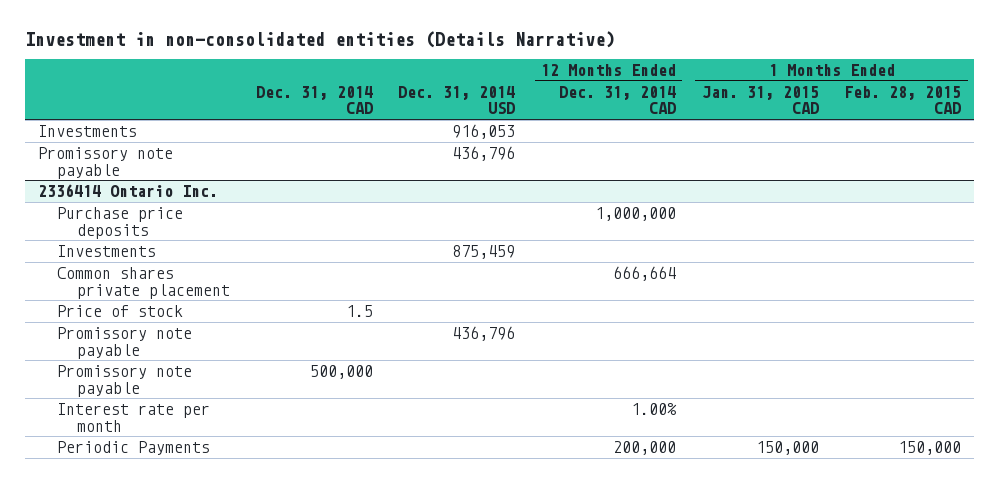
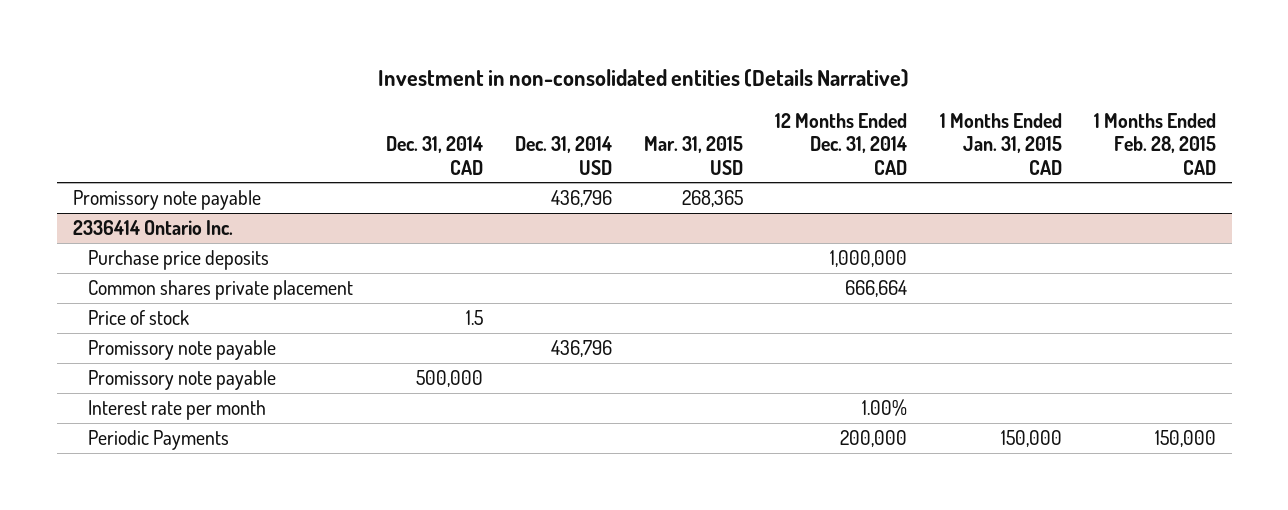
none -> [644,136,744,175] Mar. 31, 2015 USD
[38,124,138,137] Investments -> none
[57,244,157,257] Investments -> none

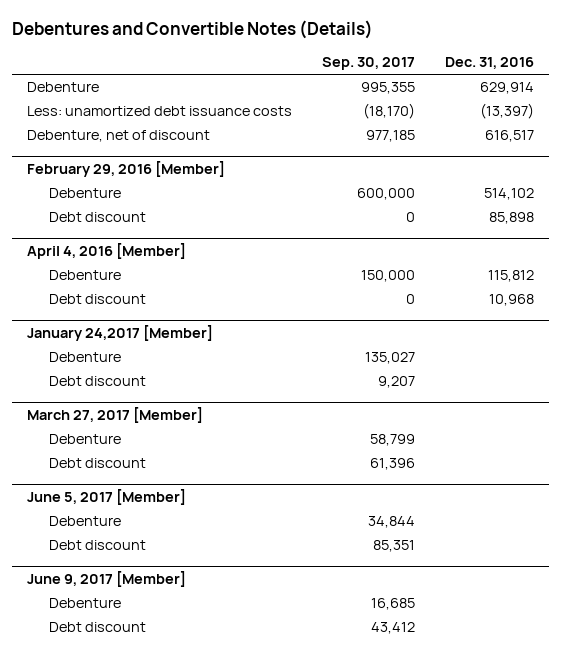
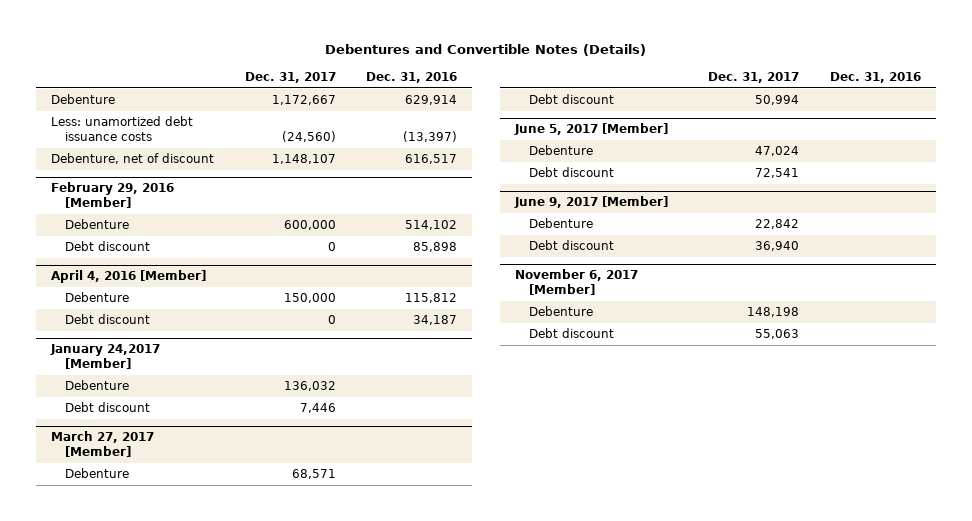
[322,57,416,71] Sep. 30, 2017 -> none
none -> [244,71,336,83] Dec. 31, 2017
[489,294,535,307] 10,968 -> [412,315,457,326] 34,187
none -> [515,269,639,295] November 6, 2017 [Member]
none -> [529,306,594,317] Debenture
none -> [529,328,615,339] Debt discount

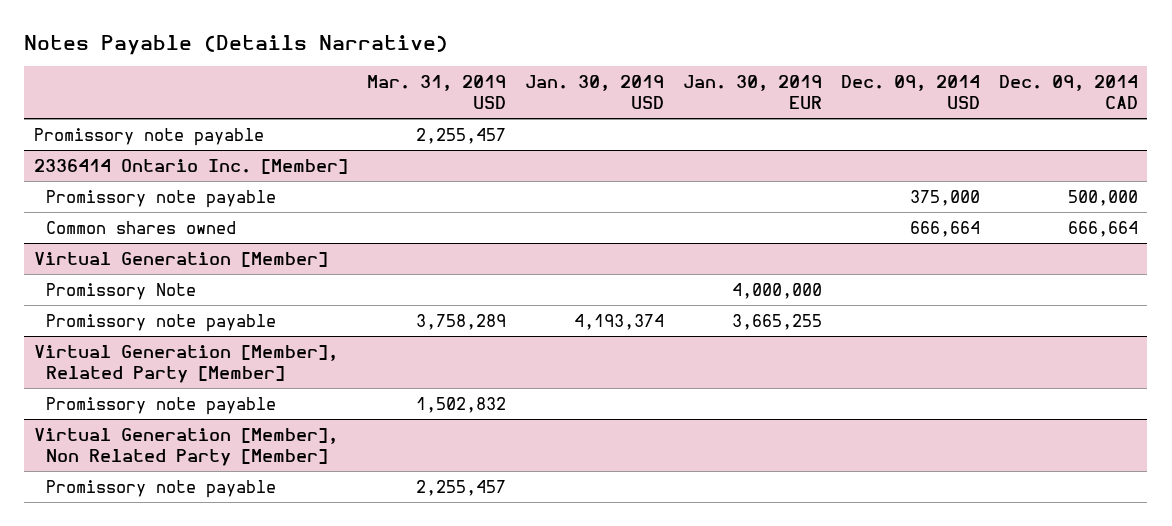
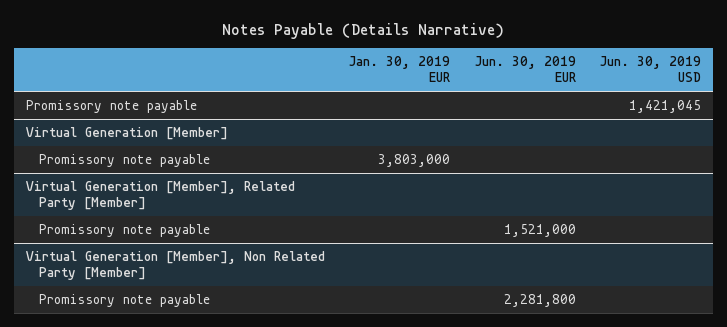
[366,75,506,110] Mar. 31, 2019 USD -> none
[524,75,664,110] Jan. 30, 2019 USD -> none
[840,75,980,110] Dec. 09, 2014 USD -> none
[998,75,1138,110] Dec. 09, 2014 CAD -> none
none -> [474,56,576,83] Jun. 30, 2019 EUR
none -> [599,56,701,83] Jun. 30, 2019 USD
[33,158,348,174] 2336414 Ontario Inc. [Member] -> none
[45,189,276,208] Promissory note payable -> none
[45,220,236,234] Common shares owned -> none
[45,282,196,300] Promissory Note -> none
[731,313,822,330] 3,665,255 -> [378,153,451,167] 3,803,000

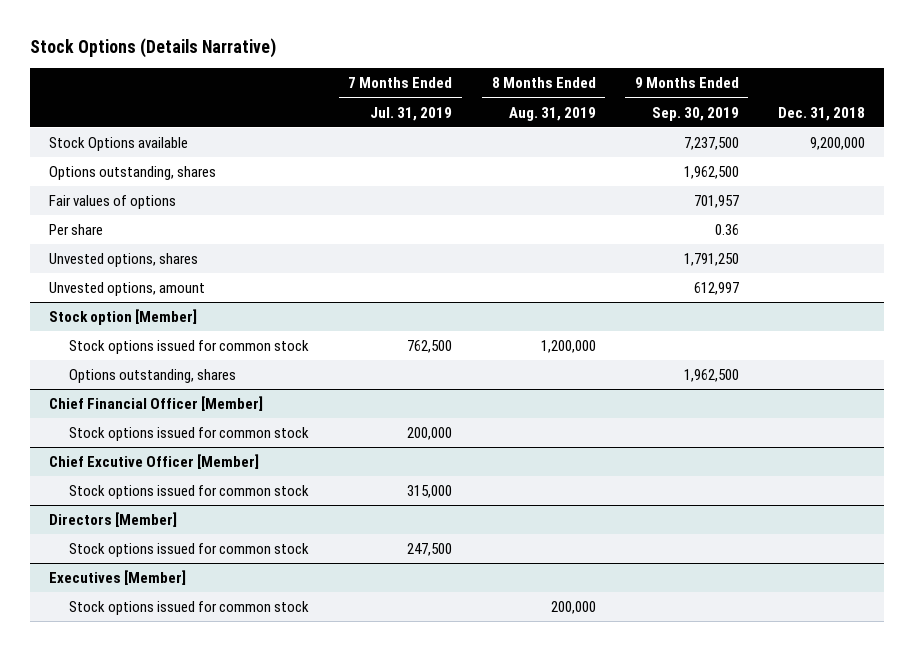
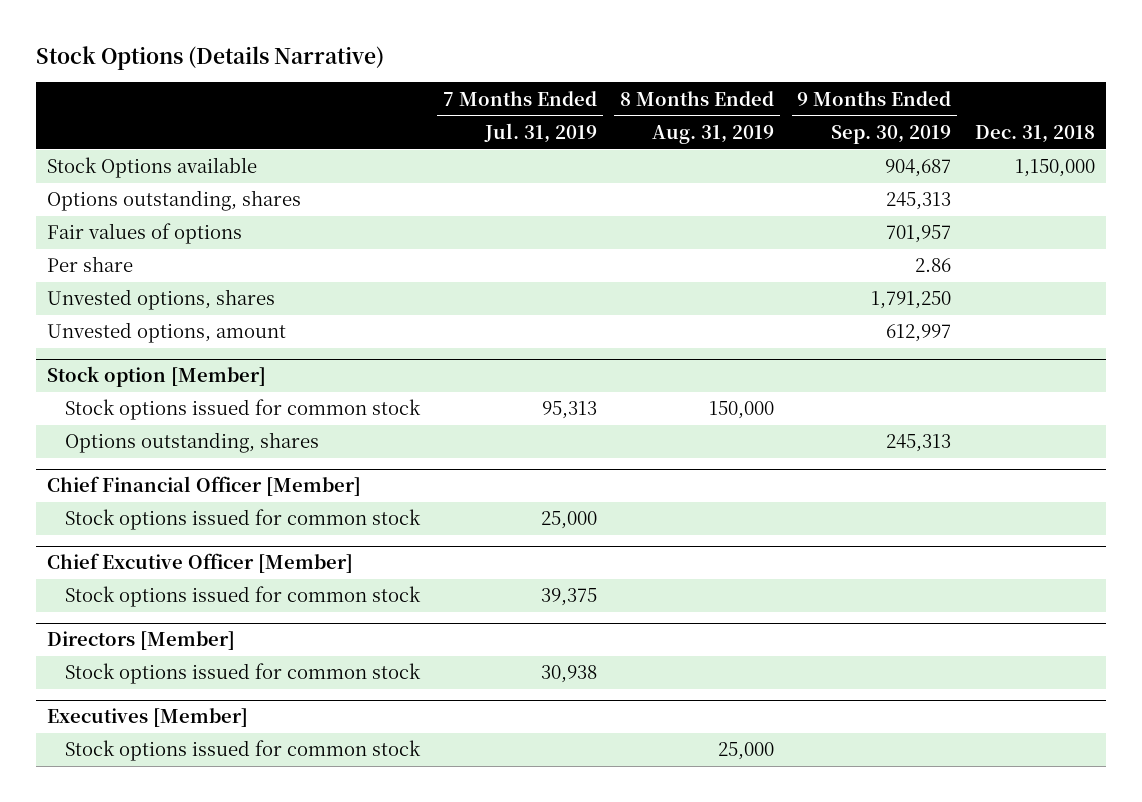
[683,136,739,150] 7,237,500 -> [885,159,952,178] 904,687
[809,136,865,150] 9,200,000 -> [1014,159,1095,178] 1,150,000
[683,165,739,179] 1,962,500 -> [886,192,952,211] 245,313
[714,223,739,235] 0.36 -> [915,258,952,273] 2.86
[407,339,453,353] 762,500 -> [542,401,598,420] 95,313
[540,339,596,353] 1,200,000 -> [709,401,775,420] 150,000
[683,368,739,382] 1,962,500 -> [886,434,952,453] 245,313
[407,426,453,440] 200,000 -> [541,511,598,530] 25,000
[407,484,453,498] 315,000 -> [541,588,598,607] 39,375
[407,542,453,556] 247,500 -> [541,665,598,684] 30,938
[550,600,596,614] 200,000 -> [718,742,775,761] 25,000

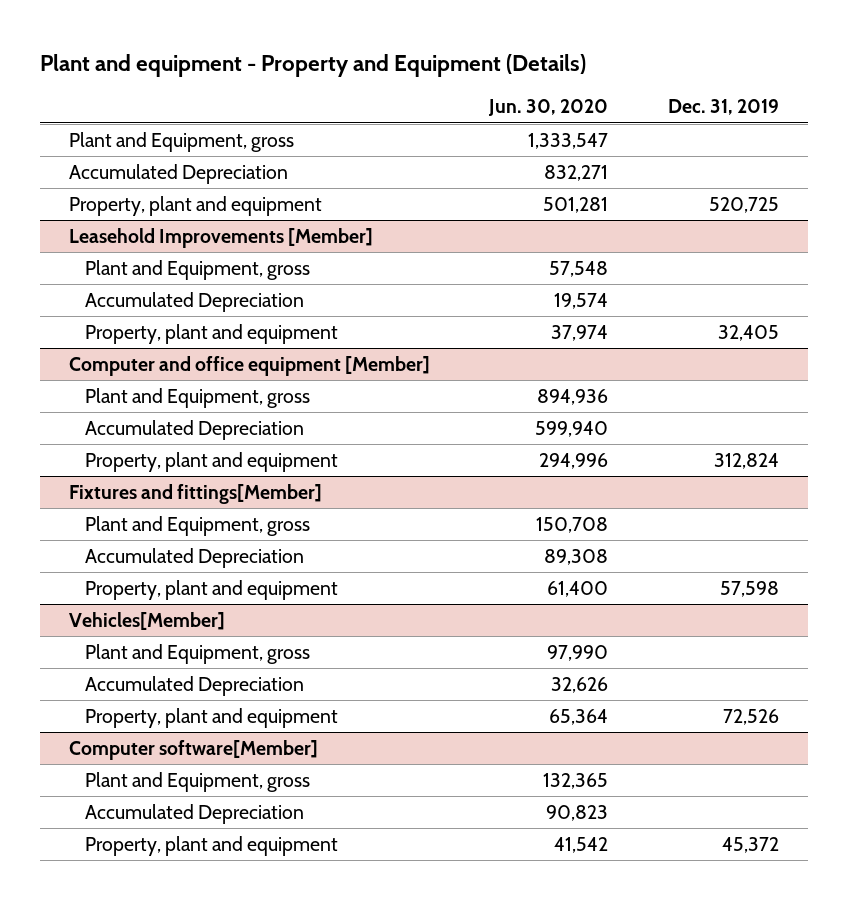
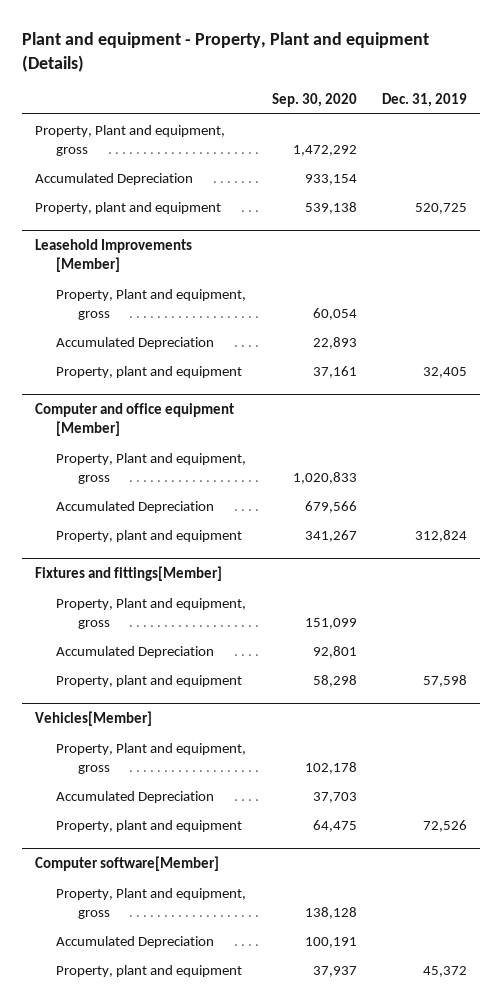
[39,53,586,77] Plant and equipment - Property and Equipment (Details) -> [21,32,429,73] Plant and equipment - Property, Plant and equipment (Details)
[488,99,609,117] Jun. 30, 2020 -> none
none -> [271,92,357,107] Sep. 30, 2020
[69,132,295,153] Plant and Equipment, gross -> [34,124,225,156] Property, Plant and equipment, gross
[84,260,310,281] Plant and Equipment, gross -> [56,288,247,320] Property, Plant and equipment, gross
[84,388,310,409] Plant and Equipment, gross -> [56,452,247,484] Property, Plant and equipment, gross
[84,516,310,537] Plant and Equipment, gross -> [56,597,247,629] Property, Plant and equipment, gross
[84,644,310,665] Plant and Equipment, gross -> [56,742,247,774] Property, Plant and equipment, gross
[84,772,310,793] Plant and Equipment, gross -> [56,887,247,919] Property, Plant and equipment, gross

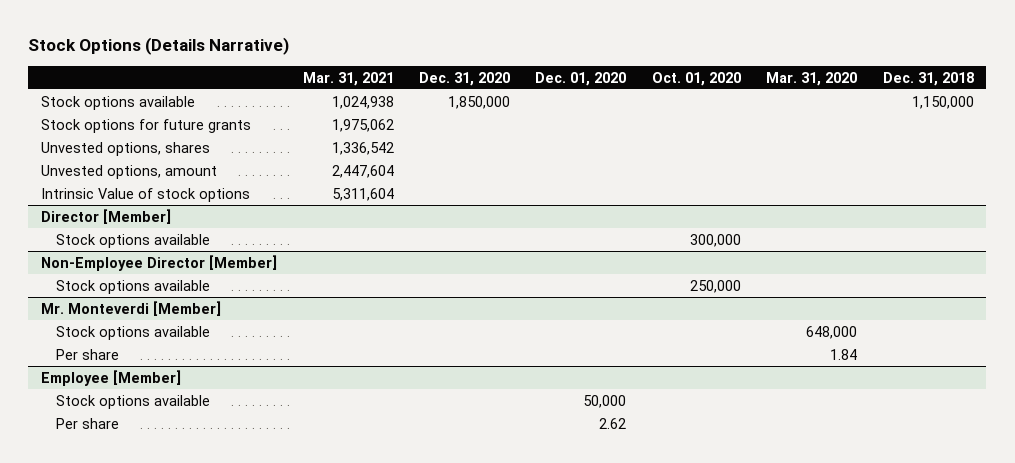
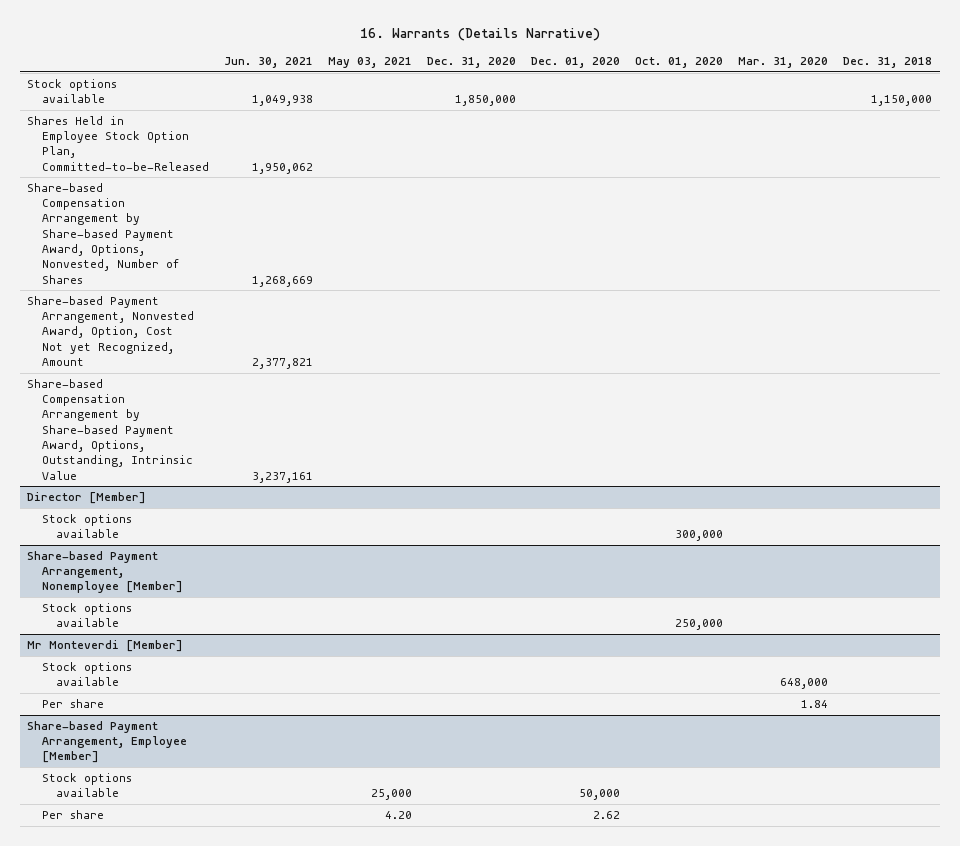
[28,37,290,56] Stock Options (Details Narrative) -> [359,28,600,42] 16. Warrants (Details Narrative)
[302,71,394,86] Mar. 31, 2021 -> none
none -> [223,57,313,69] Jun. 30, 2021
none -> [327,57,412,69] May 03, 2021
[41,118,252,133] Stock options for future grants -> [27,115,209,171] Shares Held in Employee Stock Option Plan, Committed-to-be-Released
[41,141,211,156] Unvested options, shares -> [27,182,179,284] Share-based Compensation Arrangement by Share-based Payment Award, Options, Nonvested, Number of Shares
[41,164,218,179] Unvested options, amount -> [27,295,194,366] Share-based Payment Arrangement, Nonvested Award, Option, Cost Not yet Recognized, Amount
[41,187,251,202] Intrinsic Value of stock options -> [27,378,193,480] Share-based Compensation Arrangement by Share-based Payment Award, Options, Outstanding, Intrinsic Value
[41,254,278,271] Non-Employee Director [Member] -> [27,550,183,594] Share-based Payment Arrangement, Nonemployee [Member]
[41,300,222,316] Mr. Monteverdi [Member] -> [27,639,184,652] Mr Monteverdi [Member]
[41,369,182,386] Employee [Member] -> [27,720,187,764] Share-based Payment Arrangement, Employee [Member]

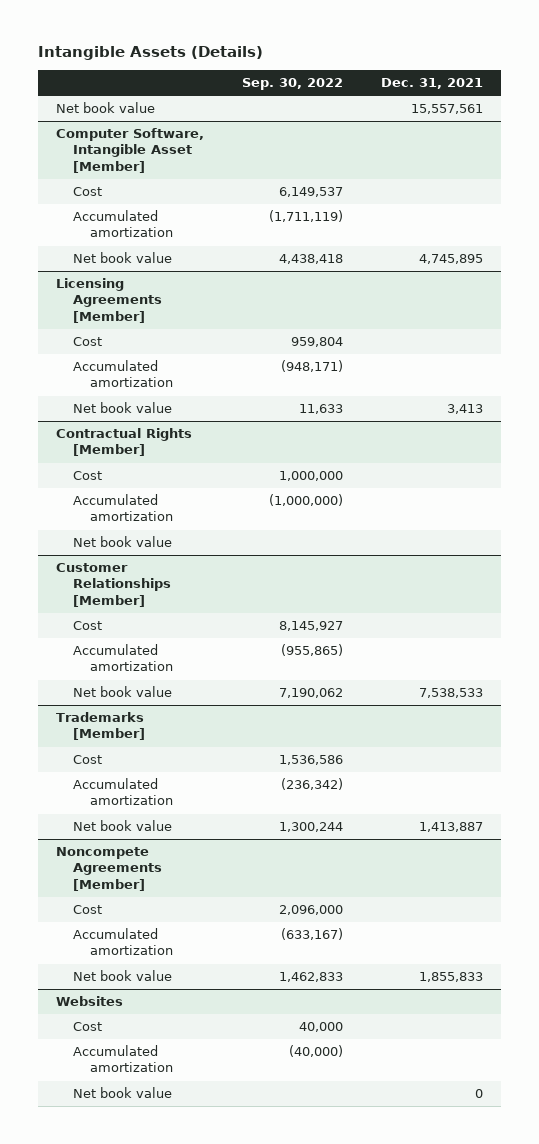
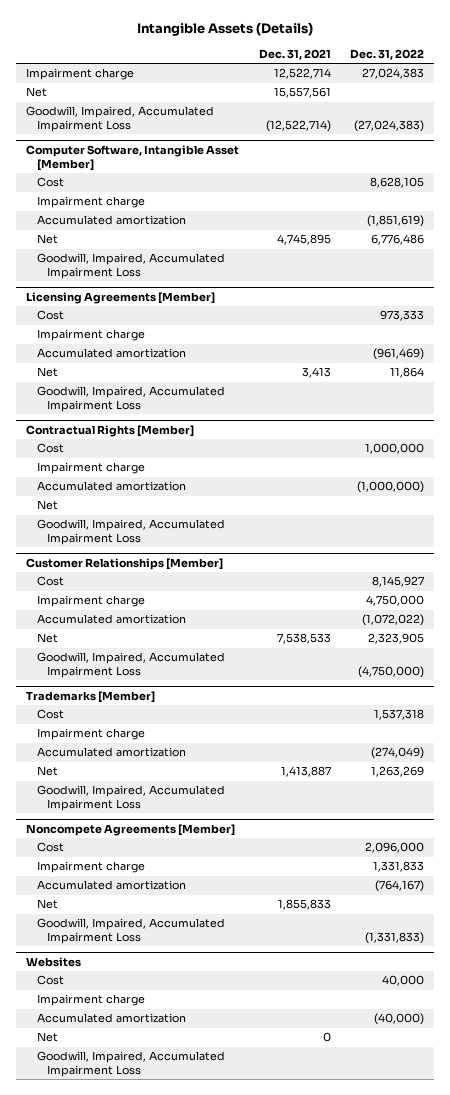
[242,78,344,91] Sep. 30, 2022 -> none
none -> [350,48,425,60] Dec. 31, 2022
none -> [25,68,134,81] Impairment charge
[56,102,156,114] Net book value -> [25,87,47,98] Net
none -> [25,106,214,133] Goodwill, Impaired, Accumulated Impairment Loss
none -> [36,196,145,209] Impairment charge
[73,252,173,264] Net book value -> [36,234,58,245] Net
none -> [36,253,225,280] Goodwill, Impaired, Accumulated Impairment Loss
none -> [36,329,145,342] Impairment charge
[73,402,173,414] Net book value -> [36,367,58,378] Net
none -> [36,386,225,413] Goodwill, Impaired, Accumulated Impairment Loss
none -> [36,462,145,475] Impairment charge
[73,536,173,548] Net book value -> [36,500,58,511] Net
none -> [36,519,225,546] Goodwill, Impaired, Accumulated Impairment Loss
none -> [36,595,145,608] Impairment charge
[73,686,173,698] Net book value -> [36,633,58,644] Net
none -> [36,652,225,679] Goodwill, Impaired, Accumulated Impairment Loss
none -> [36,728,145,741] Impairment charge
[73,820,173,832] Net book value -> [36,766,58,777] Net
none -> [36,785,225,812] Goodwill, Impaired, Accumulated Impairment Loss
none -> [36,861,145,874] Impairment charge
[73,970,173,982] Net book value -> [36,899,58,910] Net
none -> [36,918,225,945] Goodwill, Impaired, Accumulated Impairment Loss
none -> [36,994,145,1007] Impairment charge
[73,1087,173,1099] Net book value -> [36,1032,58,1043] Net
none -> [36,1051,225,1078] Goodwill, Impaired, Accumulated Impairment Loss

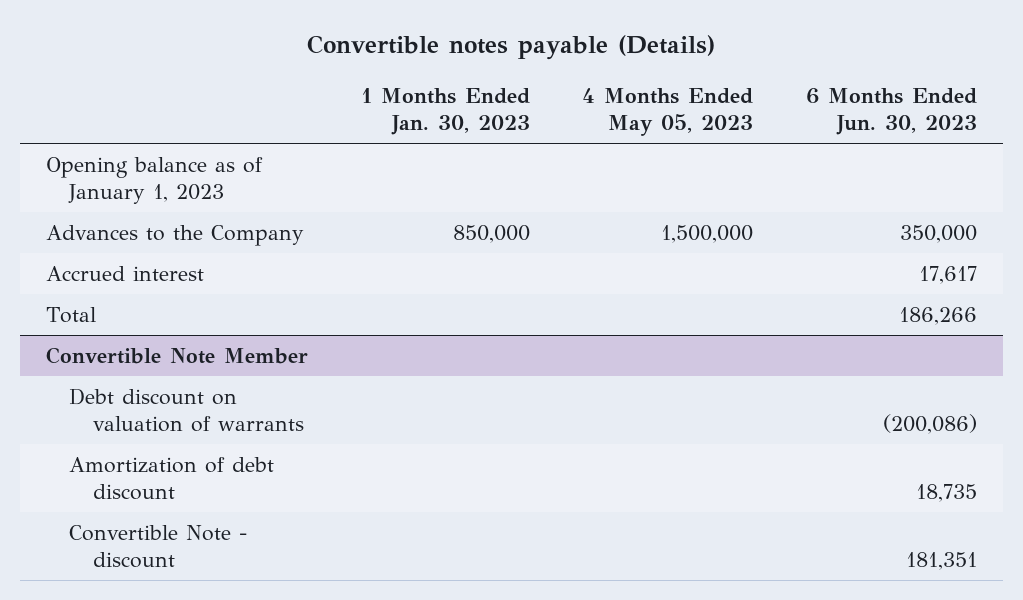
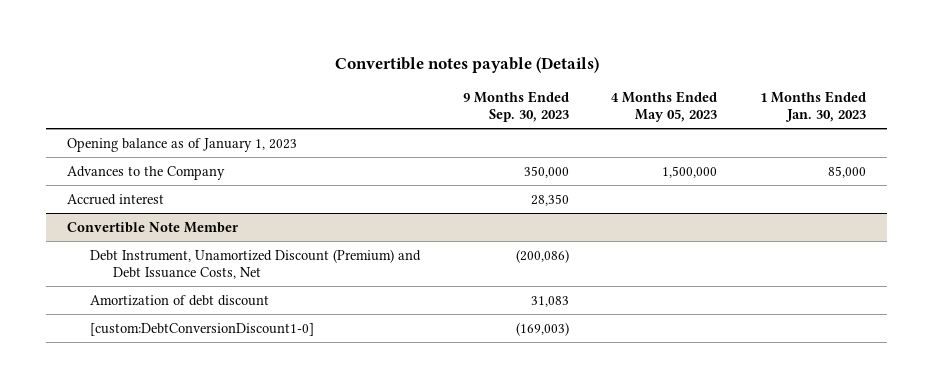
[805,87,977,136] 6 Months Ended Jun. 30, 2023 -> none
none -> [462,91,569,123] 9 Months Ended Sep. 30, 2023
[452,224,530,243] 850,000 -> [827,165,866,178] 85,000
[46,306,97,323] Total -> none
[69,387,304,433] Debt discount on valuation of warrants -> [90,248,422,279] Debt Instrument, Unamortized Discount (Premium) and Debt Issuance Costs, Net
[69,524,248,569] Convertible Note - discount -> [90,322,315,336] [custom:DebtConversionDiscount1-0]

